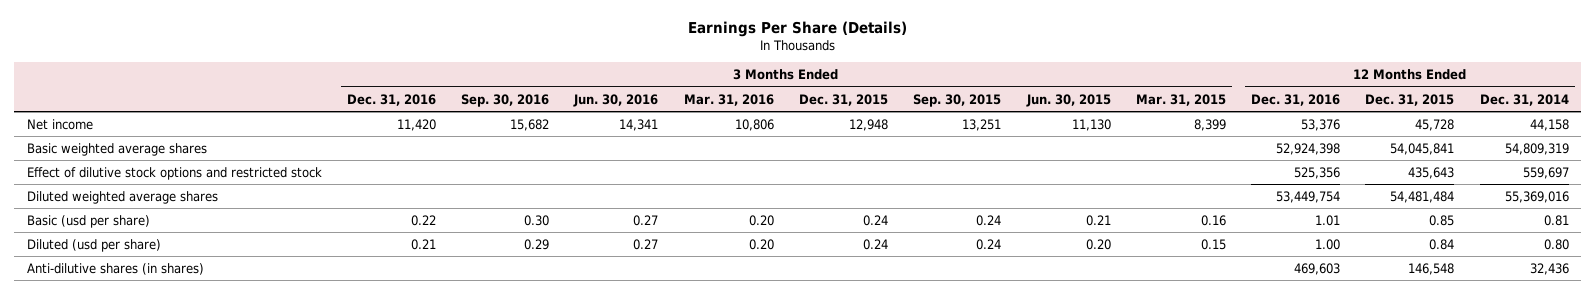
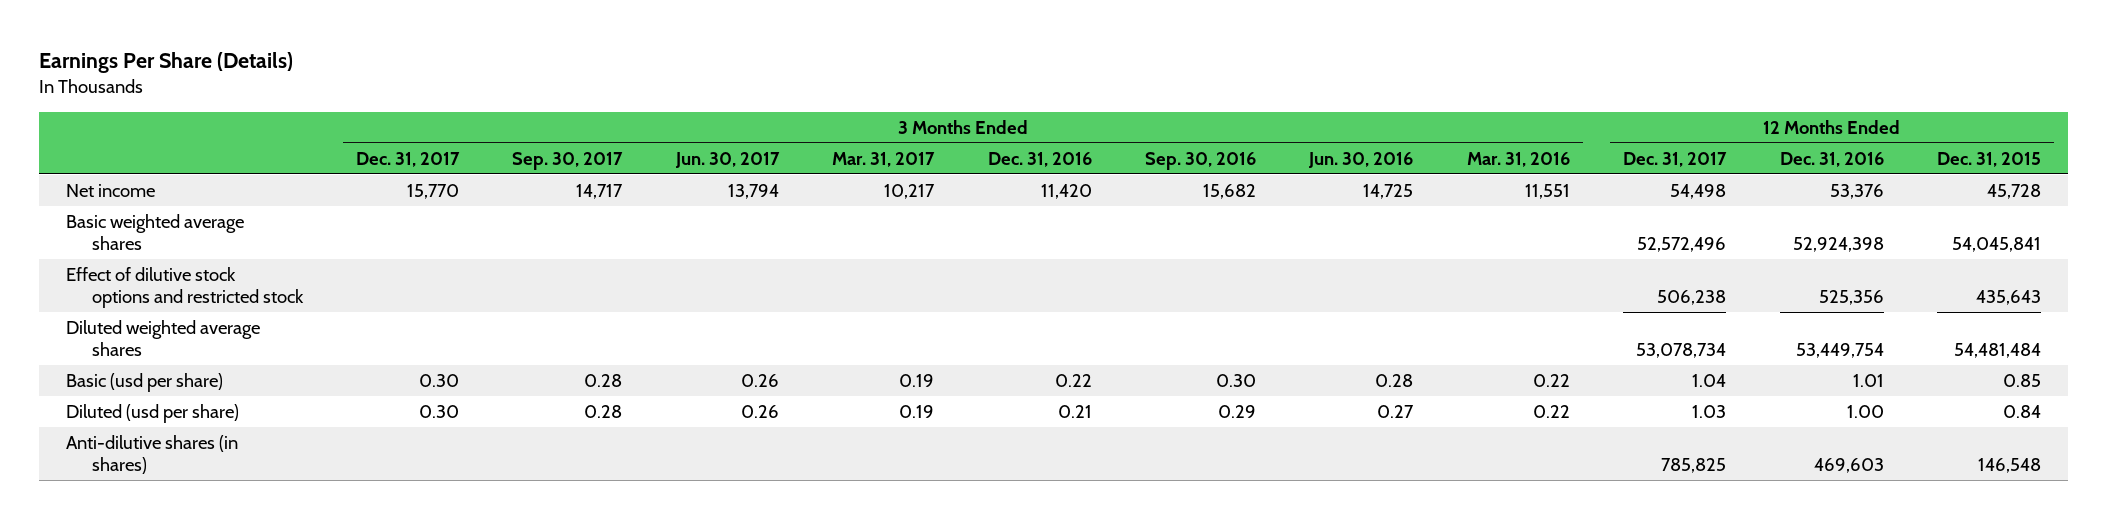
[798,93,888,106] Dec. 31, 2015 -> none
[913,93,1002,107] Sep. 30, 2015 -> none
[1025,93,1111,107] Jun. 30, 2015 -> none
[1135,93,1226,106] Mar. 31, 2015 -> none
[1479,93,1569,106] Dec. 31, 2014 -> none
none -> [355,151,460,167] Dec. 31, 2017
none -> [512,151,624,170] Sep. 30, 2017
none -> [674,151,780,168] Jun. 30, 2017
none -> [832,151,936,167] Mar. 31, 2017
none -> [1623,151,1728,167] Dec. 31, 2017
[619,118,659,131] 14,341 -> [1363,183,1414,199] 14,725
[734,118,774,131] 10,806 -> [1524,183,1570,199] 11,551
[633,214,659,226] 0.27 -> [1375,373,1414,387] 0.28
[748,214,774,226] 0.20 -> [1532,373,1570,387] 0.22
[748,238,774,250] 0.20 -> [1532,404,1570,418] 0.22

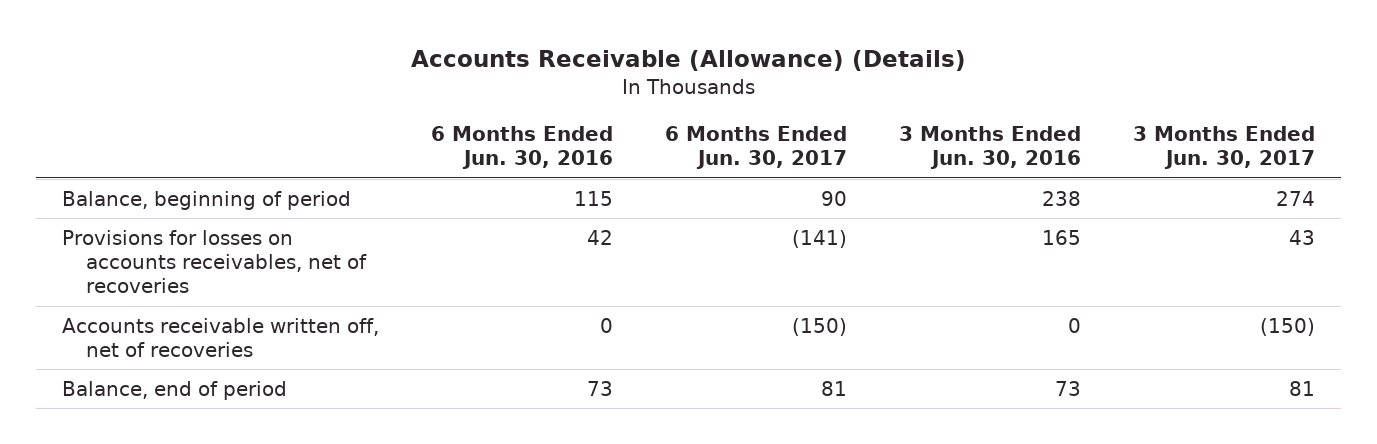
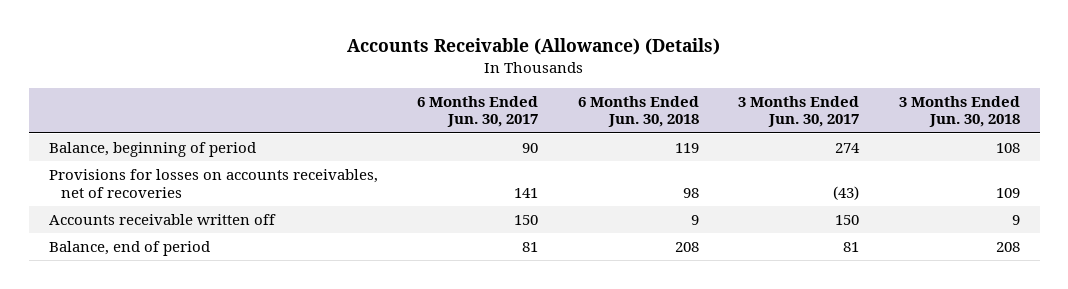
[431,126,614,170] 6 Months Ended Jun. 30, 2016 -> none
[899,126,1082,170] 3 Months Ended Jun. 30, 2016 -> none
none -> [577,95,699,128] 6 Months Ended Jun. 30, 2018
none -> [898,95,1020,128] 3 Months Ended Jun. 30, 2018
[792,229,848,248] (141) -> [514,187,539,198] 141
[1289,229,1316,245] 43 -> [833,185,860,200] (43)
[62,317,380,358] Accounts receivable written off, net of recoveries -> [48,213,276,225] Accounts receivable written off
[792,317,848,336] (150) -> [514,214,539,225] 150
[1260,317,1316,336] (150) -> [835,214,860,225] 150

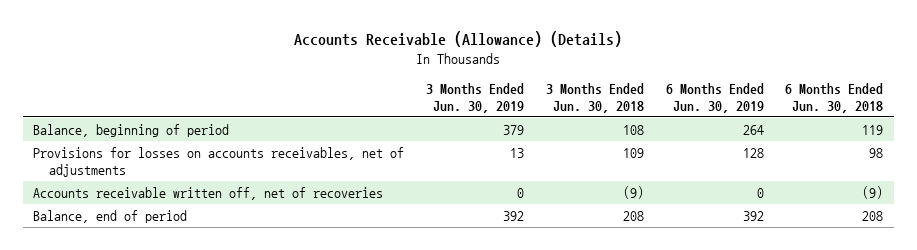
[417,95,539,128] 6 Months Ended Jun. 30, 2017 -> none
[738,95,860,128] 3 Months Ended Jun. 30, 2017 -> none
none -> [426,82,525,113] 3 Months Ended Jun. 30, 2019
none -> [665,82,764,113] 6 Months Ended Jun. 30, 2019
[48,168,378,198] Provisions for losses on accounts receivables, net of recoveries -> [33,146,405,177] Provisions for losses on accounts receivables, net of adjustments
[48,213,276,225] Accounts receivable written off -> [33,186,384,200] Accounts receivable written off, net of recoveries
[690,214,699,225] 9 -> [862,185,884,199] (9)
[1011,214,1020,225] 9 -> [622,185,644,199] (9)

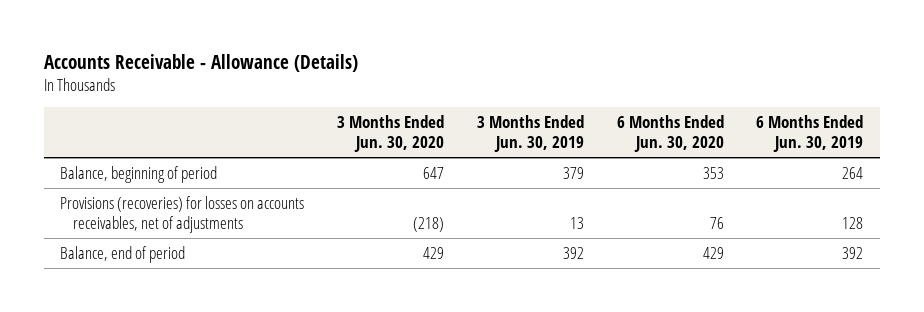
[294,31,623,48] Accounts Receivable (Allowance) (Details) -> [43,54,358,73] Accounts Receivable - Allowance (Details)
[545,82,644,113] 3 Months Ended Jun. 30, 2018 -> none
[785,82,884,113] 6 Months Ended Jun. 30, 2018 -> none
none -> [336,115,444,152] 3 Months Ended Jun. 30, 2020
none -> [616,115,724,152] 6 Months Ended Jun. 30, 2020
[33,186,384,200] Accounts receivable written off, net of recoveries -> none
[33,146,405,177] Provisions for losses on accounts receivables, net of adjustments -> [60,195,305,233] Provisions (recoveries) for losses on accounts receivables, net of adjustments

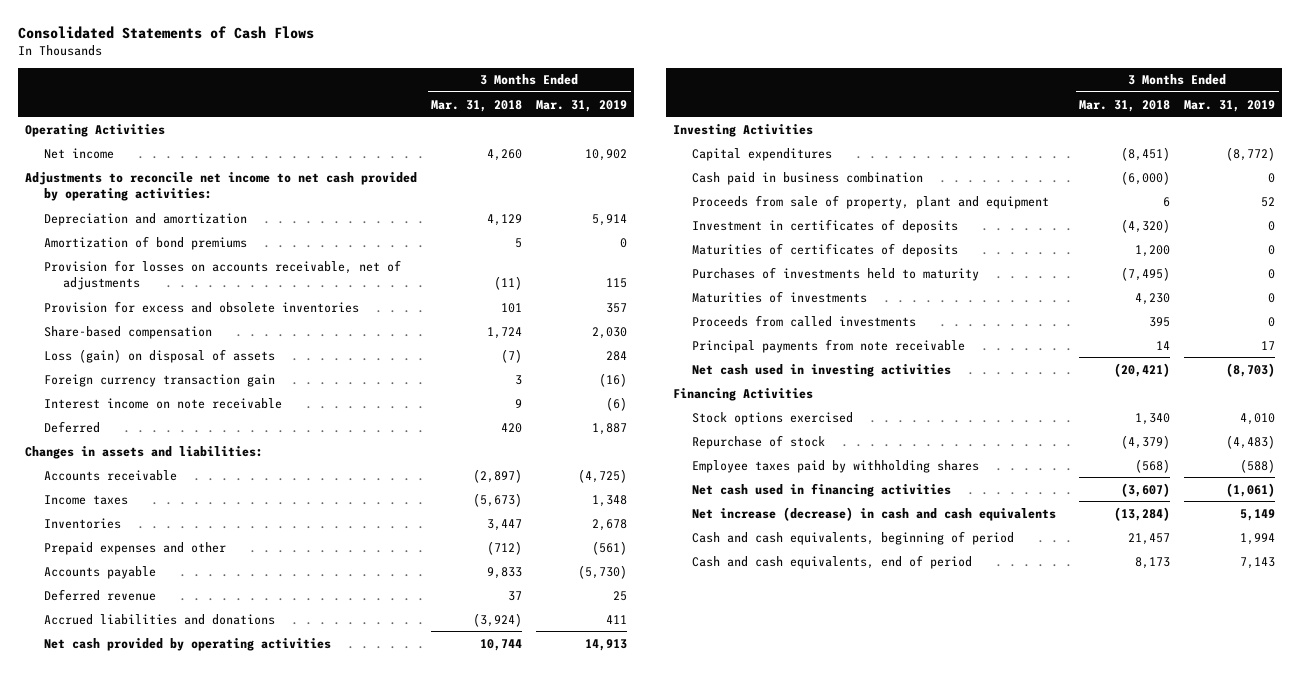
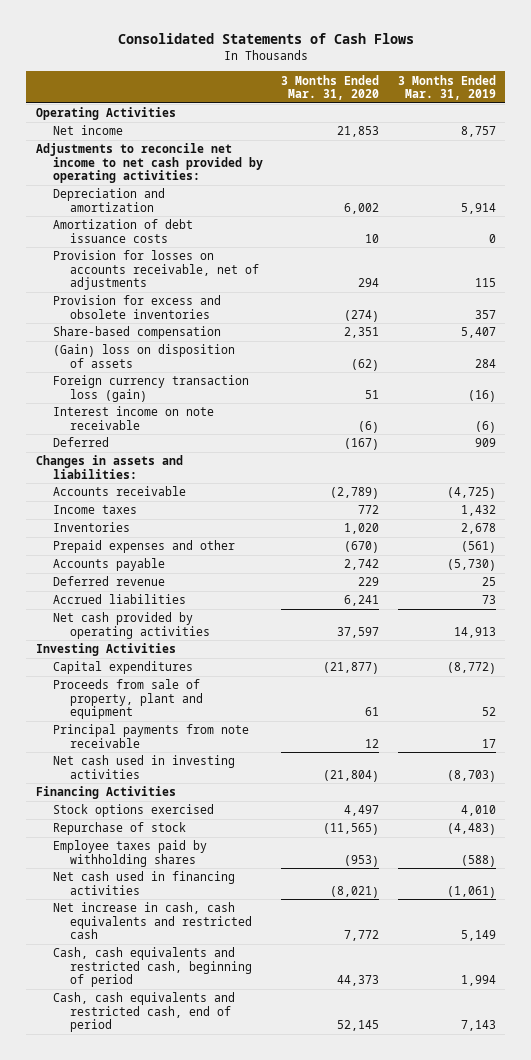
[431,99,523,112] Mar. 31, 2018 -> none
none -> [281,74,380,101] 3 Months Ended Mar. 31, 2020
[585,148,628,161] 10,902 -> [460,126,496,138] 8,757
[43,235,247,250] Amortization of bond premiums -> none
none -> [52,219,193,243] Amortization of debt issuance costs
[592,326,628,339] 2,030 -> [460,327,496,339] 5,407
[43,348,275,363] Loss (gain) on disposal of assets -> [52,344,235,368] (Gain) loss on disposition of assets
[43,373,275,387] Foreign currency transaction gain -> [52,375,249,402] Foreign currency transaction loss (gain)
[592,422,628,435] 1,887 -> [474,438,496,448] 909
[592,494,628,507] 1,348 -> [460,505,496,517] 1,432
[43,613,275,625] Accrued liabilities and donations -> [52,594,186,605] Accrued liabilities
[606,614,628,624] 411 -> [481,595,496,605] 73
[691,171,923,185] Cash paid in business combination -> none
[691,218,958,233] Investment in certificates of deposits -> none
[691,242,958,257] Maturities of certificates of deposits -> none
[691,266,979,281] Purchases of investments held to maturity -> none
[691,290,867,303] Maturities of investments -> none
[691,314,916,327] Proceeds from called investments -> none
[691,506,1056,521] Net increase (decrease) in cash and cash equivalents -> [52,902,252,940] Net increase in cash, cash equivalents and restricted cash
[691,530,1014,545] Cash and cash equivalents, beginning of period -> [52,947,252,988] Cash, cash equivalents and restricted cash, beginning of period
[691,554,972,569] Cash and cash equivalents, end of period -> [52,992,235,1033] Cash, cash equivalents and restricted cash, end of period

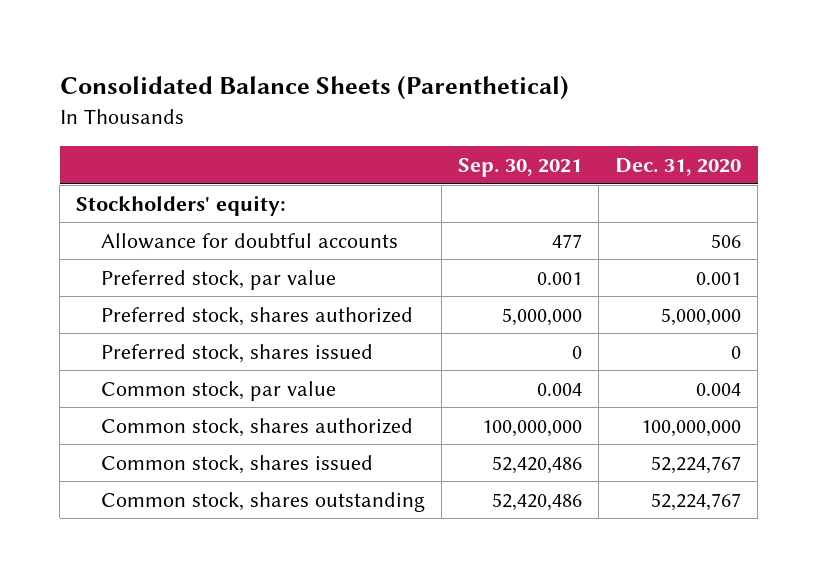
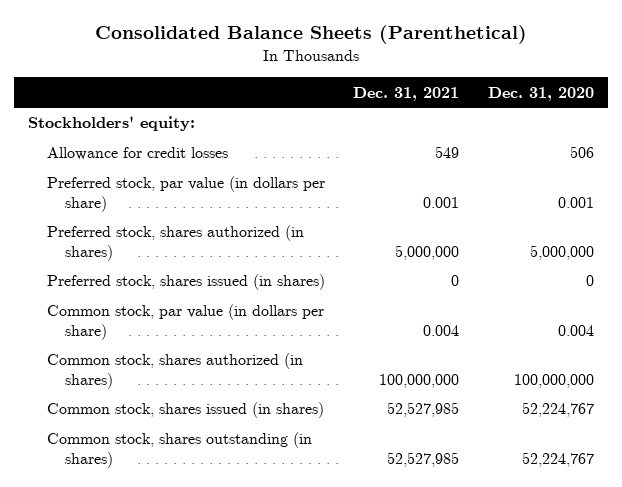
[458,158,583,178] Sep. 30, 2021 -> none
none -> [353,86,460,101] Dec. 31, 2021
[101,232,399,249] Allowance for doubtful accounts -> [46,147,228,161] Allowance for credit losses
[101,269,337,290] Preferred stock, par value -> [46,176,325,212] Preferred stock, par value (in dollars per share)
[101,306,414,326] Preferred stock, shares authorized -> [46,225,304,261] Preferred stock, shares authorized (in shares)
[101,343,374,363] Preferred stock, shares issued -> [46,274,325,291] Preferred stock, shares issued (in shares)
[101,380,337,401] Common stock, par value -> [46,304,324,340] Common stock, par value (in dollars per share)
[101,417,414,437] Common stock, shares authorized -> [46,353,303,389] Common stock, shares authorized (in shares)
[101,454,374,474] Common stock, shares issued -> [46,402,324,419] Common stock, shares issued (in shares)
[101,491,426,512] Common stock, shares outstanding -> [46,432,312,468] Common stock, shares outstanding (in shares)

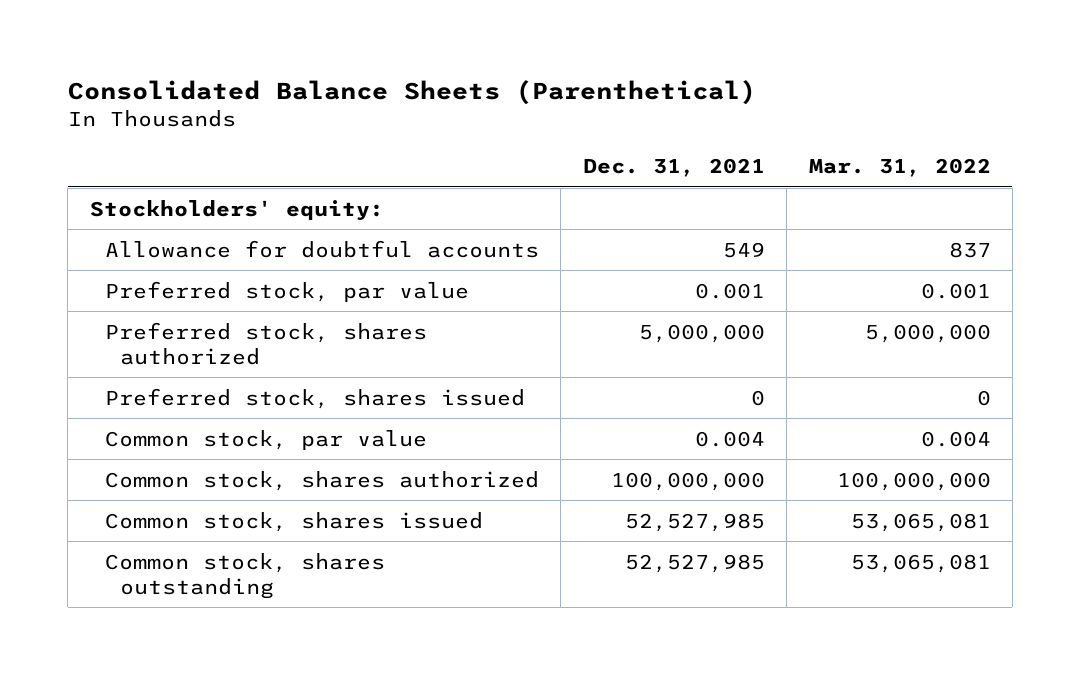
[487,86,594,101] Dec. 31, 2020 -> none
none -> [808,158,991,178] Mar. 31, 2022
[46,147,228,161] Allowance for credit losses -> [104,239,539,258] Allowance for doubtful accounts
[46,176,325,212] Preferred stock, par value (in dollars per share) -> [104,280,469,302] Preferred stock, par value
[46,225,304,261] Preferred stock, shares authorized (in shares) -> [104,321,427,365] Preferred stock, shares authorized
[46,274,325,291] Preferred stock, shares issued (in shares) -> [104,387,525,409] Preferred stock, shares issued
[46,304,324,340] Common stock, par value (in dollars per share) -> [104,429,427,450] Common stock, par value
[46,353,303,389] Common stock, shares authorized (in shares) -> [104,470,539,491] Common stock, shares authorized
[46,402,324,419] Common stock, shares issued (in shares) -> [104,511,483,532] Common stock, shares issued
[46,432,312,468] Common stock, shares outstanding (in shares) -> [104,552,385,599] Common stock, shares outstanding

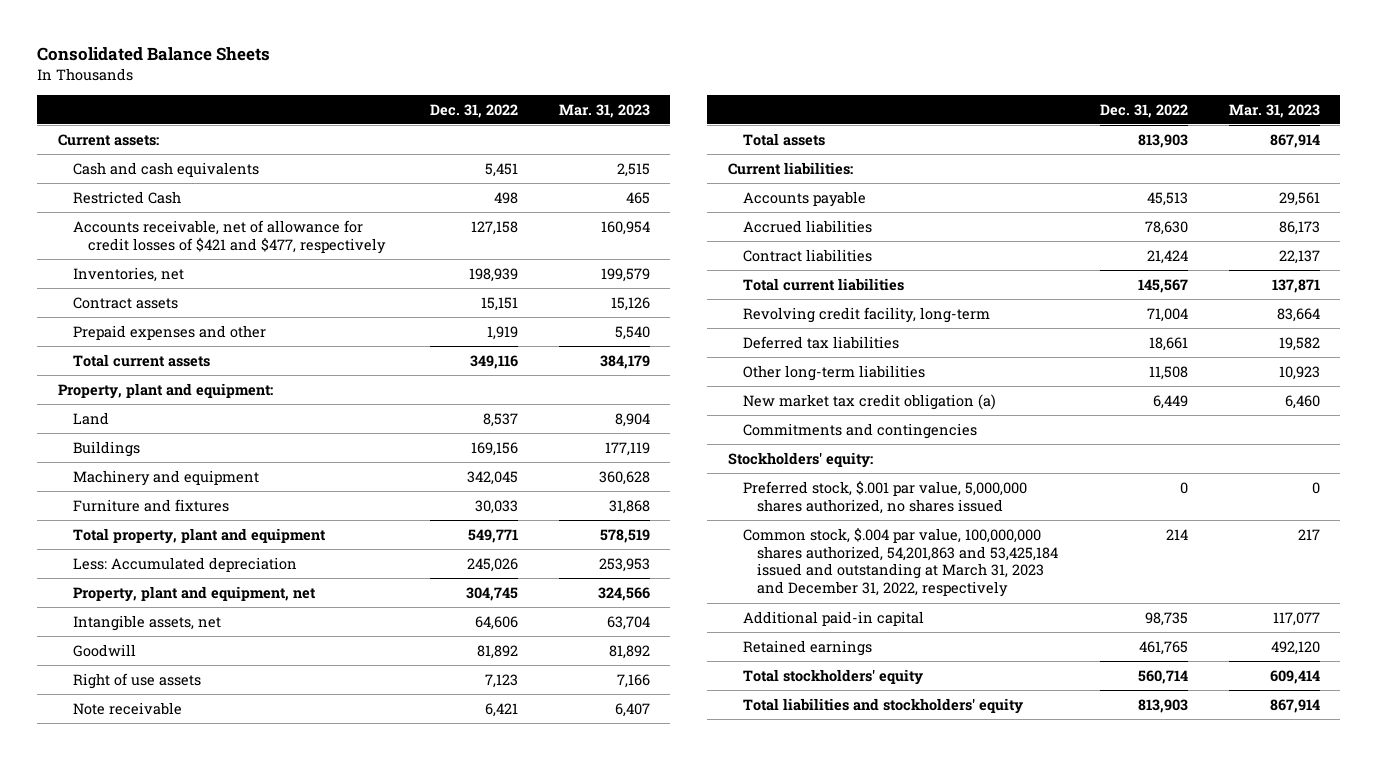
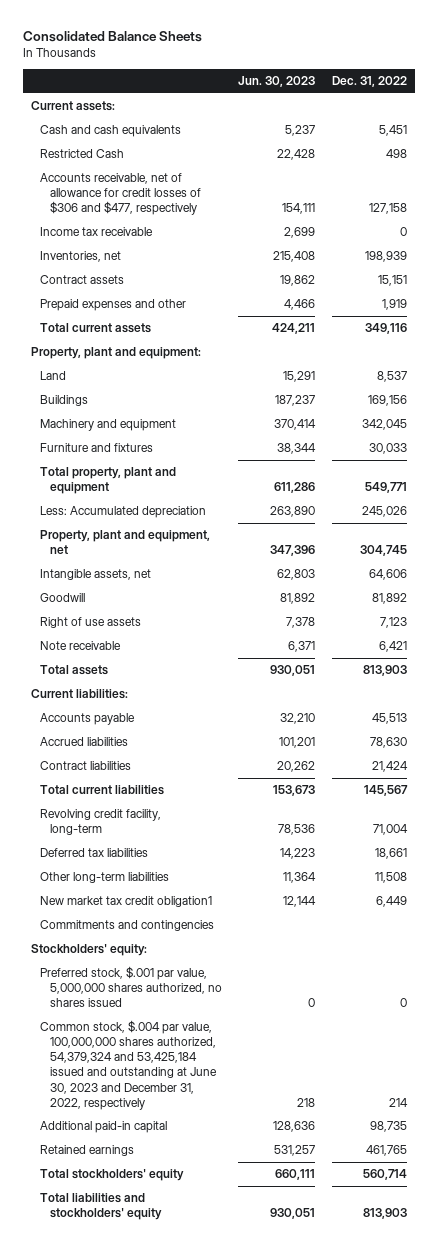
[558,103,650,118] Mar. 31, 2023 -> none
none -> [238,76,316,88] Jun. 30, 2023
[72,219,386,254] Accounts receivable, net of allowance for credit losses of $421 and $477, respectively -> [40,173,201,216] Accounts receivable, net of allowance for credit losses of $306 and $477, respectively
none -> [40,227,154,237] Income tax receivable
[742,393,996,410] New market tax credit obligation (a) -> [40,896,213,908] New market tax credit obligation1
[742,527,1059,598] Common stock, $.004 par value, 100,000,000 shares authorized, 54,201,863 and 53,425,184 issued and outstanding at March 31, 2023 and December 31, 2022, respectively -> [40,1020,217,1110] Common stock, $.004 par value, 100,000,000 shares authorized, 54,379,324 and 53,425,184 issued and outstanding at June 30, 2023 and December 31, 2022, respectively

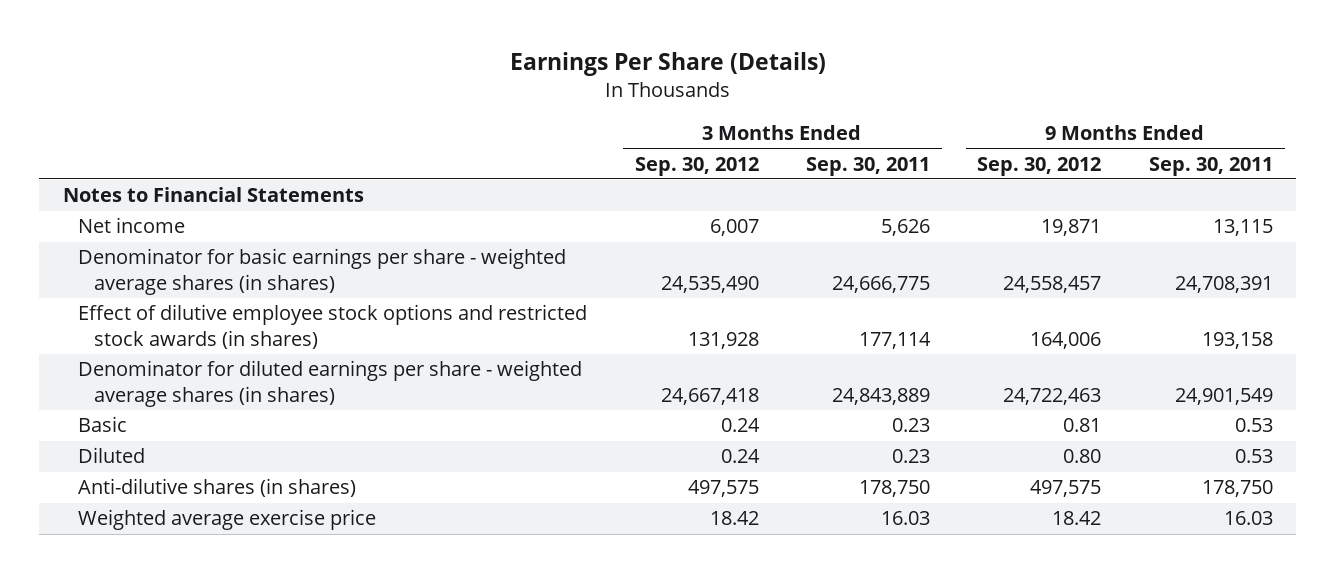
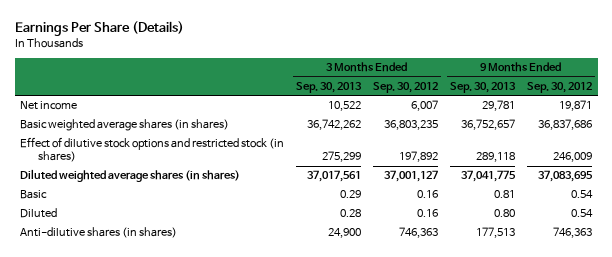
[806,156,931,176] Sep. 30, 2011 -> none
[1148,156,1273,176] Sep. 30, 2011 -> none
none -> [296,81,363,93] Sep. 30, 2013
none -> [450,81,517,93] Sep. 30, 2013
[62,187,364,203] Notes to Financial Statements -> none
[78,509,377,531] Weighted average exercise price -> none
[78,248,567,295] Denominator for basic earnings per share - weighted average shares (in shares) -> [20,119,230,132] Basic weighted average shares (in shares)
[660,275,759,293] 24,535,490 -> [384,120,439,131] 36,803,235
[1003,275,1102,293] 24,558,457 -> [537,119,592,131] 36,837,686
[78,304,588,349] Effect of dilutive employee stock options and restricted stock awards (in shares) -> [20,137,285,163] Effect of dilutive stock options and restricted stock (in shares)
[687,331,759,349] 131,928 -> [399,151,439,163] 197,892
[1030,331,1102,349] 164,006 -> [552,152,592,163] 246,009
[78,360,583,407] Denominator for diluted earnings per share - weighted average shares (in shares) -> [20,169,241,183] Diluted weighted average shares (in shares)
[660,387,759,405] 24,667,418 -> [384,170,439,183] 37,001,127
[1003,387,1102,405] 24,722,463 -> [537,170,593,183] 37,083,695
[720,418,760,433] 0.24 -> [417,190,439,199] 0.16
[1063,418,1102,433] 0.81 -> [570,190,593,199] 0.54
[720,449,760,464] 0.24 -> [417,209,439,218] 0.16
[1063,449,1102,464] 0.80 -> [570,209,593,218] 0.54
[687,480,759,498] 497,575 -> [399,227,439,239] 746,363
[1030,480,1102,498] 497,575 -> [552,227,592,239] 746,363

